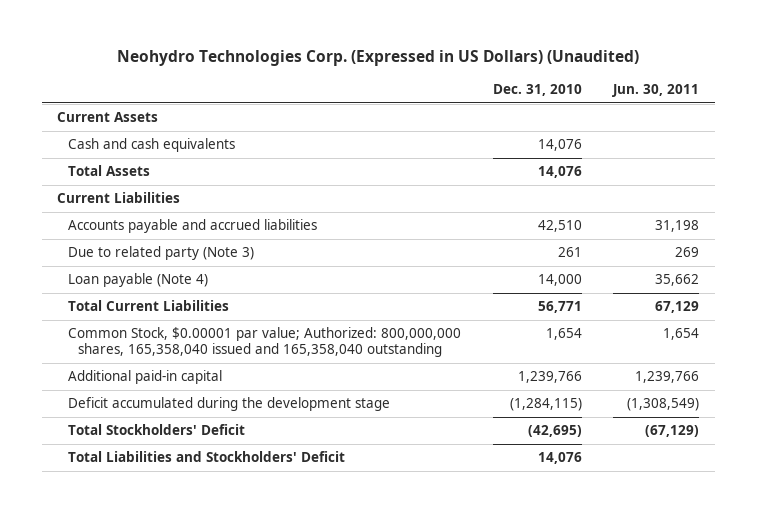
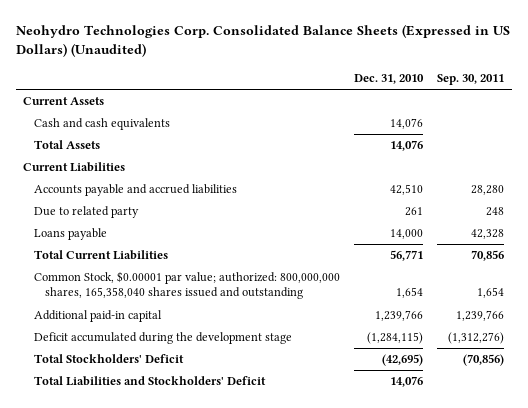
[117,50,640,67] Neohydro Technologies Corp. (Expressed in US Dollars) (Unaudited) -> [16,24,511,58] Neohydro Technologies Corp. Consolidated Balance Sheets (Expressed in US Dollars) (Unaudited)
[612,84,700,98] Jun. 30, 2011 -> none
none -> [437,73,505,85] Sep. 30, 2011
[67,246,254,261] Due to related party (Note 3) -> [34,206,140,219] Due to related party
[67,273,208,288] Loan payable (Note 4) -> [34,228,108,241] Loans payable
[67,327,461,358] Common Stock, $0.00001 par value; Authorized: 800,000,000 shares, 165,358,040 issued and 165,358,040 outstanding -> [34,271,341,300] Common Stock, $0.00001 par value; authorized: 800,000,000 shares, 165,358,040 shares issued and outstanding

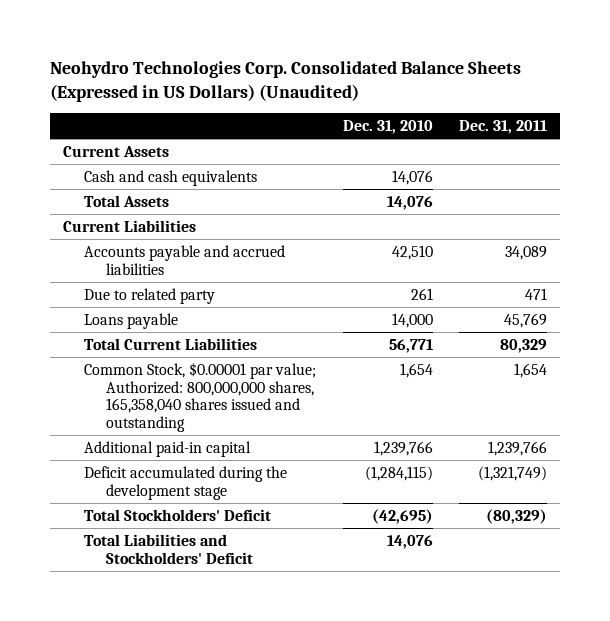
[437,73,505,85] Sep. 30, 2011 -> none
none -> [458,119,547,134] Dec. 31, 2011
[34,271,341,300] Common Stock, $0.00001 par value; authorized: 800,000,000 shares, 165,358,040 shares issued and outstanding -> [84,361,317,432] Common Stock, $0.00001 par value; Authorized: 800,000,000 shares, 165,358,040 shares issued and outstanding

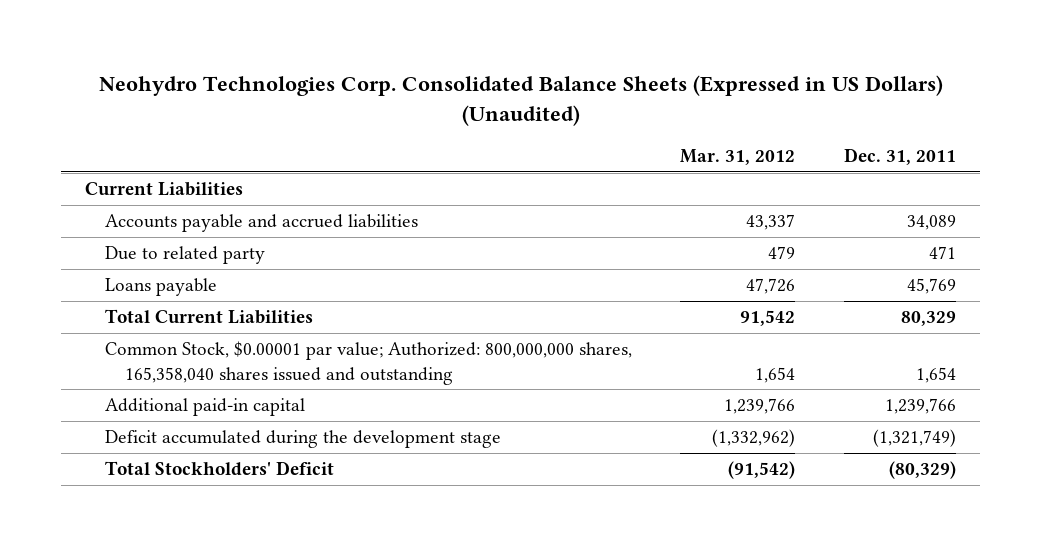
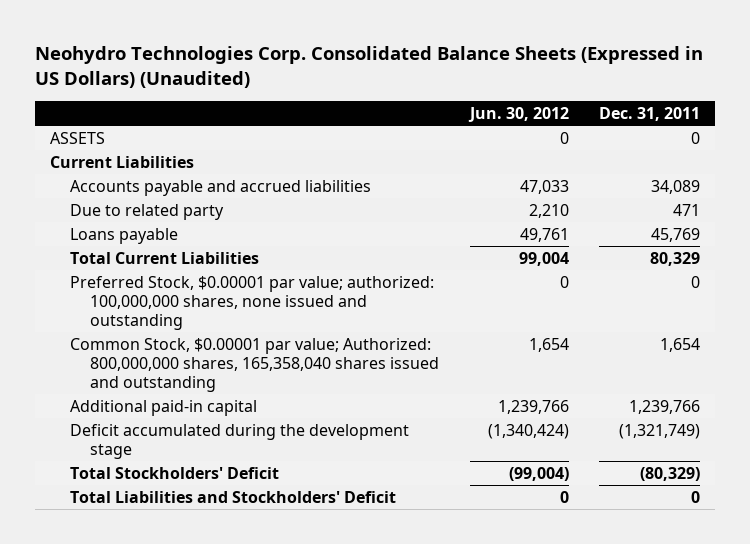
[680,149,796,166] Mar. 31, 2012 -> none
none -> [467,107,569,123] Jun. 30, 2012
none -> [49,131,105,144] ASSETS
none -> [70,275,435,331] Preferred Stock, $0.00001 par value; authorized: 100,000,000 shares, none issued and outstanding
none -> [70,490,397,503] Total Liabilities and Stockholders' Deficit

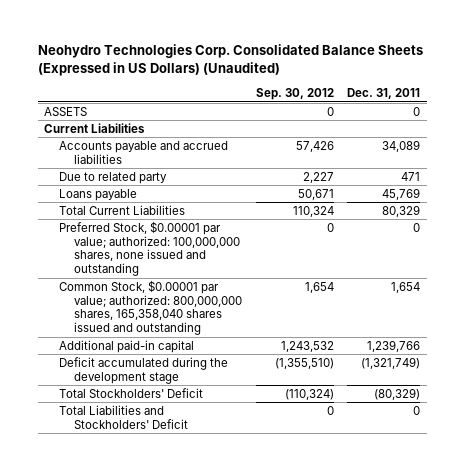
[467,107,569,123] Jun. 30, 2012 -> none
none -> [255,88,334,101] Sep. 30, 2012
[70,337,440,393] Common Stock, $0.00001 par value; Authorized: 800,000,000 shares, 165,358,040 shares issued and outstanding -> [59,279,242,336] Common Stock, $0.00001 par value; authorized: 800,000,000 shares, 165,358,040 shares issued and outstanding

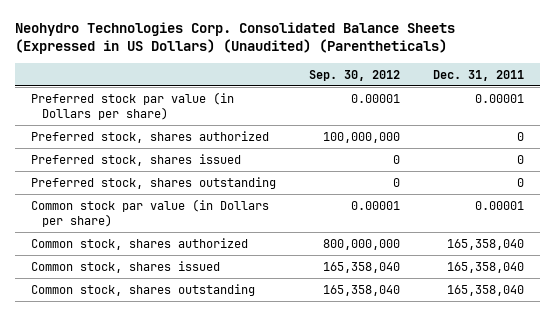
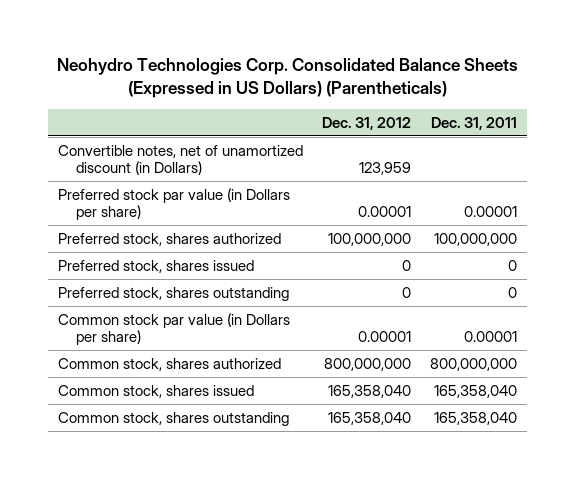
[14,21,455,55] Neohydro Technologies Corp. Consolidated Balance Sheets (Expressed in US Dollars) (Unaudited) (Parentheticals) -> [56,58,518,99] Neohydro Technologies Corp. Consolidated Balance Sheets (Expressed in US Dollars) (Parentheticals)
[309,69,401,81] Sep. 30, 2012 -> none
none -> [322,116,412,130] Dec. 31, 2012
none -> [57,144,303,176] Convertible notes, net of unamortized discount (in Dollars)
[516,131,524,141] 0 -> [434,232,518,246] 100,000,000
[446,238,524,250] 165,358,040 -> [430,357,518,371] 800,000,000

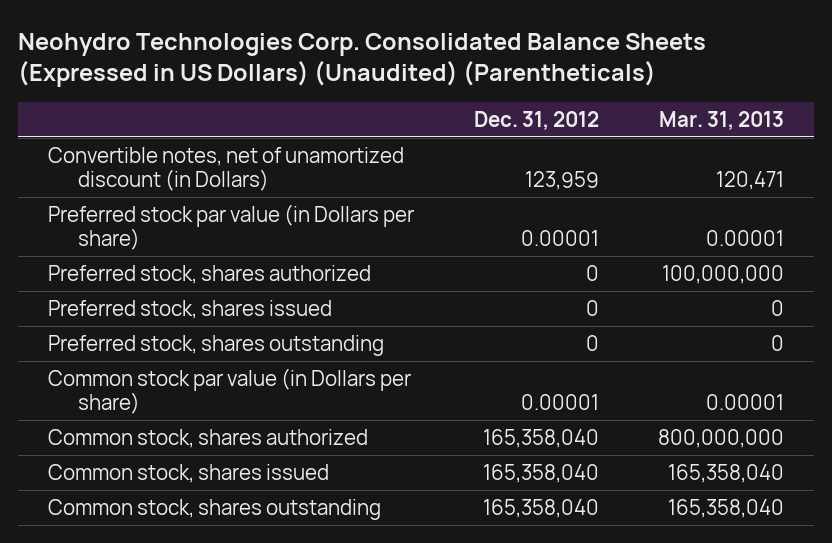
[56,58,518,99] Neohydro Technologies Corp. Consolidated Balance Sheets (Expressed in US Dollars) (Parentheticals) -> [18,32,707,88] Neohydro Technologies Corp. Consolidated Balance Sheets (Expressed in US Dollars) (Unaudited) (Parentheticals)
[431,116,518,130] Dec. 31, 2011 -> none
none -> [659,110,785,130] Mar. 31, 2013
[328,232,412,246] 100,000,000 -> [585,265,599,282] 0
[324,357,412,371] 800,000,000 -> [482,429,599,449] 165,358,040

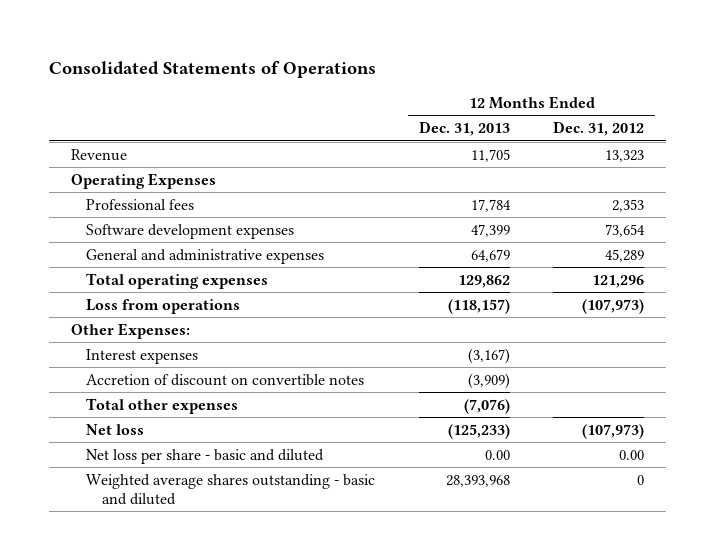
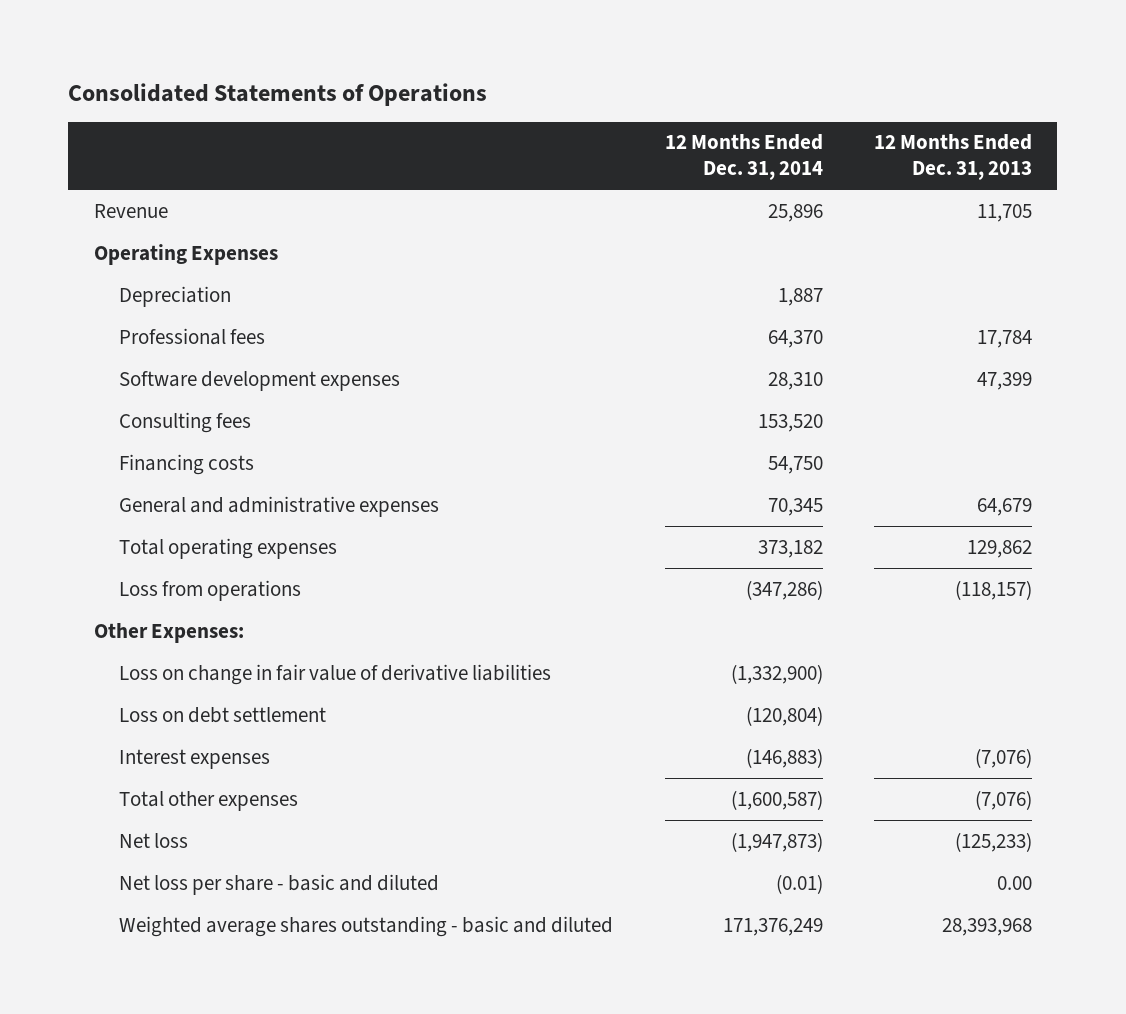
[553,121,645,137] Dec. 31, 2012 -> none
none -> [664,134,823,180] 12 Months Ended Dec. 31, 2014
none -> [119,285,232,307] Depreciation
none -> [119,411,252,433] Consulting fees
none -> [119,453,255,475] Financing costs
[86,373,365,386] Accretion of discount on convertible notes -> none
none -> [119,663,552,685] Loss on change in fair value of derivative liabilities
none -> [119,706,327,723] Loss on debt settlement
[467,347,510,364] (3,167) -> [974,747,1032,768] (7,076)

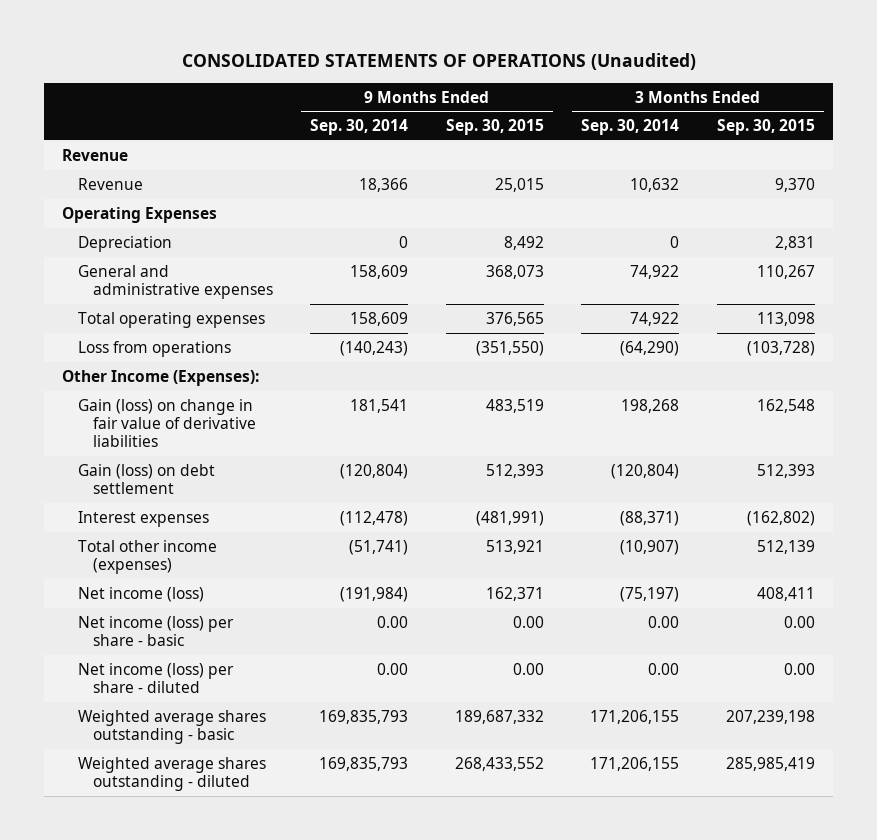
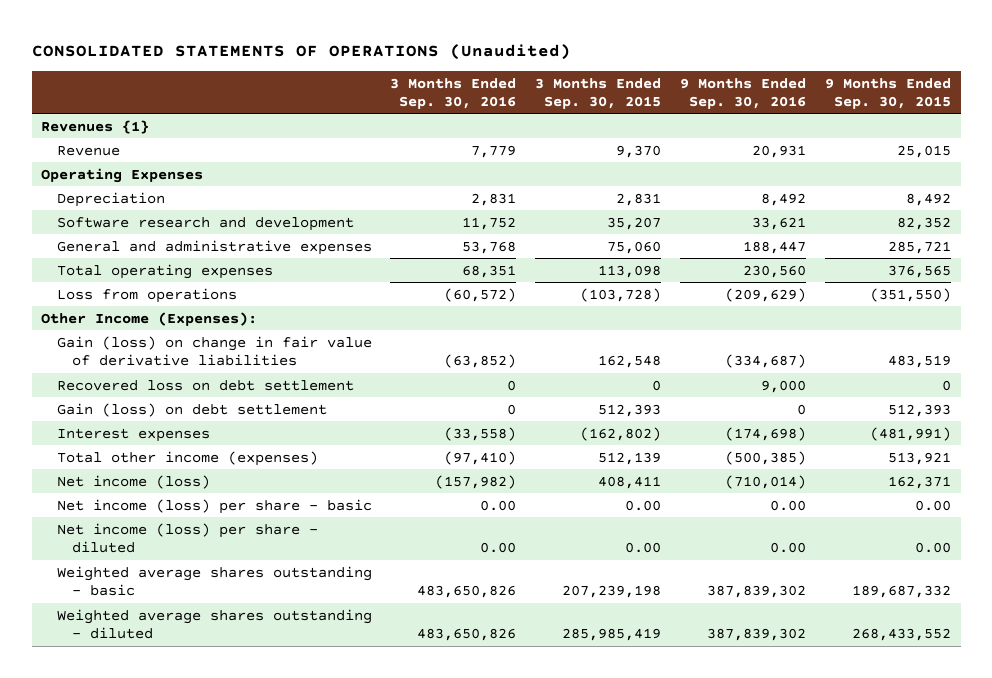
[310,119,409,136] Sep. 30, 2014 -> none
[581,119,680,136] Sep. 30, 2014 -> none
none -> [390,77,517,109] 3 Months Ended Sep. 30, 2016
none -> [680,77,807,109] 9 Months Ended Sep. 30, 2016
[62,148,129,161] Revenue -> [41,119,150,134] Revenues {1}
none -> [56,216,354,231] Software research and development
[485,264,544,279] 368,073 -> [888,240,952,254] 285,721
[756,264,815,279] 110,267 -> [607,240,662,254] 75,060
none -> [56,379,354,391] Recovered loss on debt settlement

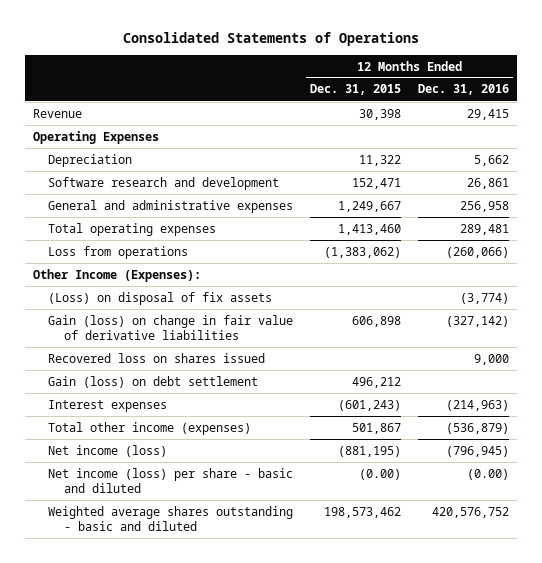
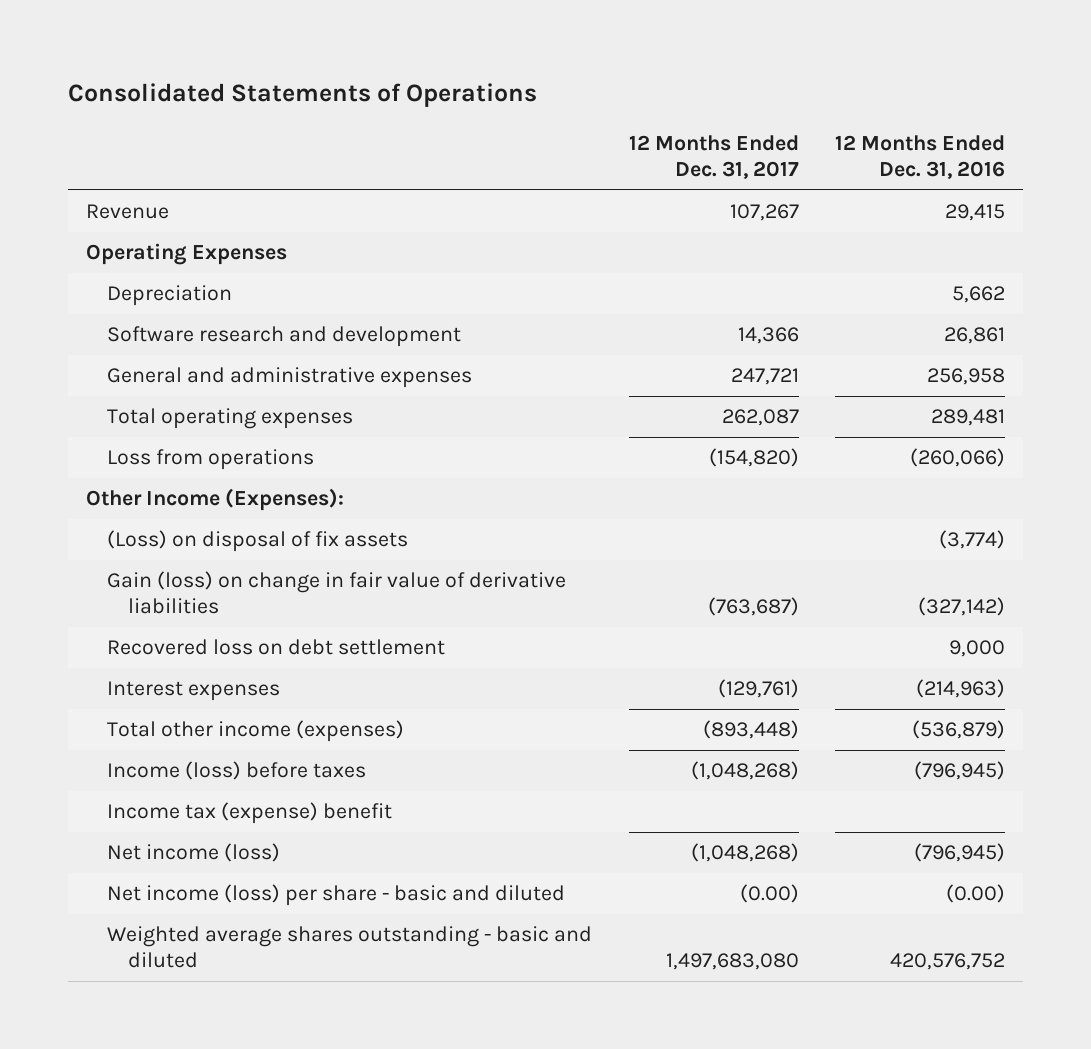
[310,84,402,96] Dec. 31, 2015 -> none
none -> [628,135,799,179] 12 Months Ended Dec. 31, 2017
[48,375,259,388] Gain (loss) on debt settlement -> none
[48,352,266,363] Recovered loss on shares issued -> [106,639,445,656] Recovered loss on debt settlement
none -> [106,761,366,781] Income (loss) before taxes
none -> [106,802,392,825] Income tax (expense) benefit

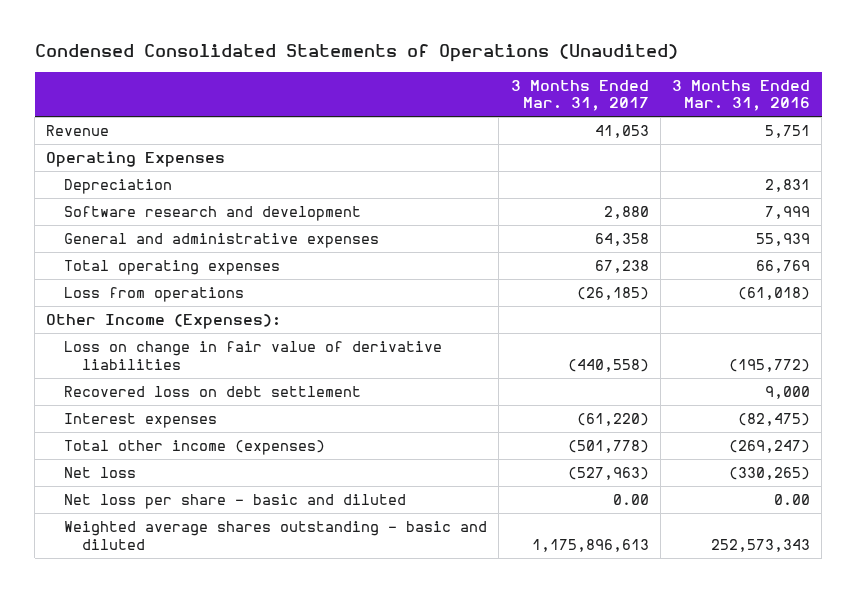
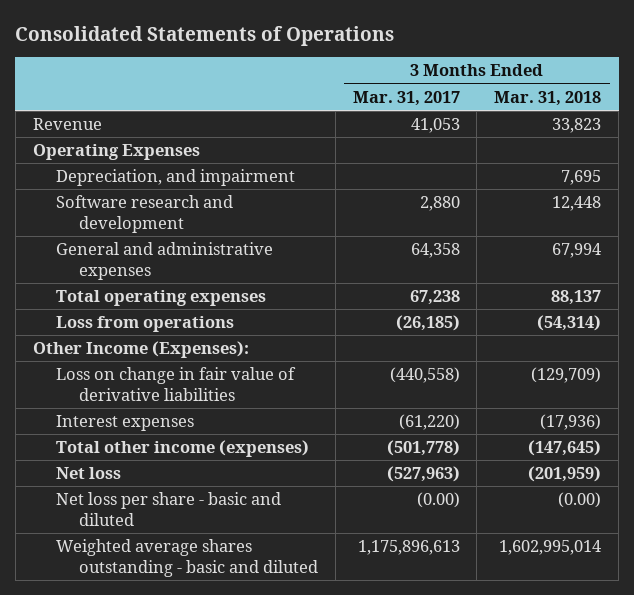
[34,44,678,63] Condensed Consolidated Statements of Operations (Unaudited) -> [15,25,395,46] Consolidated Statements of Operations
[672,79,811,112] 3 Months Ended Mar. 31, 2016 -> none
none -> [494,90,602,106] Mar. 31, 2018
[64,179,173,195] Depreciation -> [55,169,295,187] Depreciation, and impairment
[64,386,362,398] Recovered loss on debt settlement -> none
[612,494,649,506] 0.00 -> [416,492,460,509] (0.00)

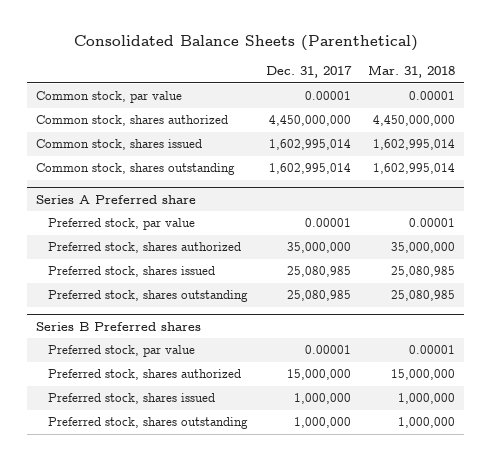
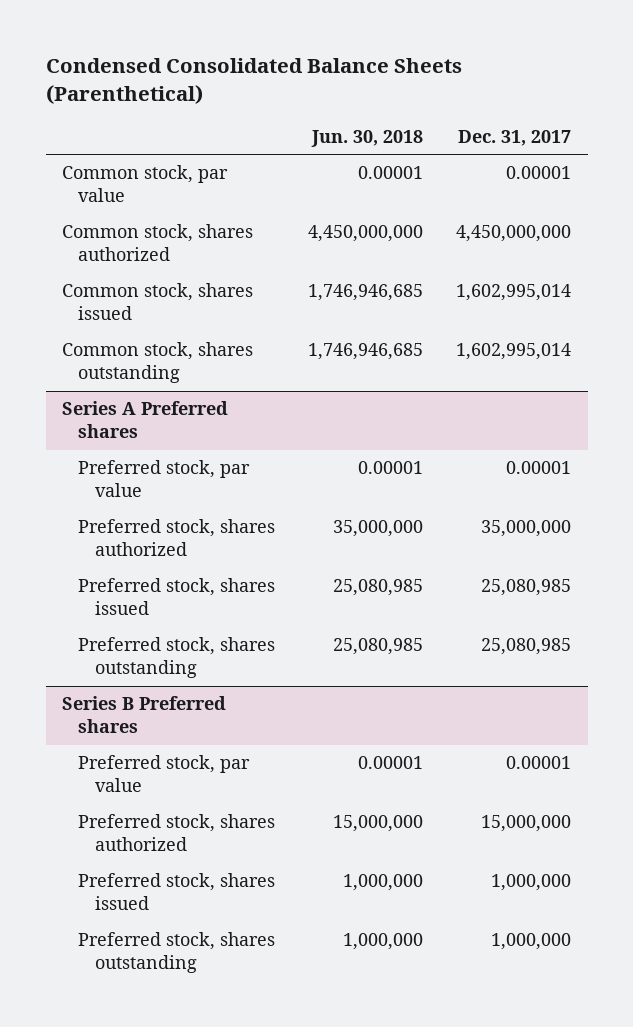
[73,35,418,52] Consolidated Balance Sheets (Parenthetical) -> [45,58,462,104] Condensed Consolidated Balance Sheets (Parenthetical)
[368,64,456,78] Mar. 31, 2018 -> none
none -> [311,129,424,147] Jun. 30, 2018
[35,194,196,204] Series A Preferred share -> [62,401,229,439] Series A Preferred shares

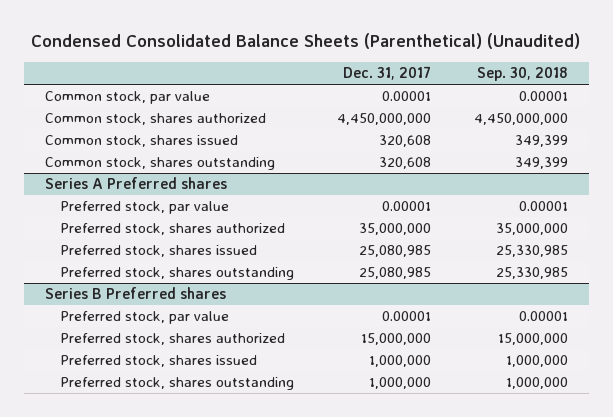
[45,58,462,104] Condensed Consolidated Balance Sheets (Parenthetical) -> [31,32,581,49] Condensed Consolidated Balance Sheets (Parenthetical) (Unaudited)
[311,129,424,147] Jun. 30, 2018 -> none
none -> [476,67,568,82] Sep. 30, 2018
[456,284,572,302] 1,602,995,014 -> [378,135,431,148] 320,608
[456,343,572,361] 1,602,995,014 -> [378,157,431,170] 320,608

